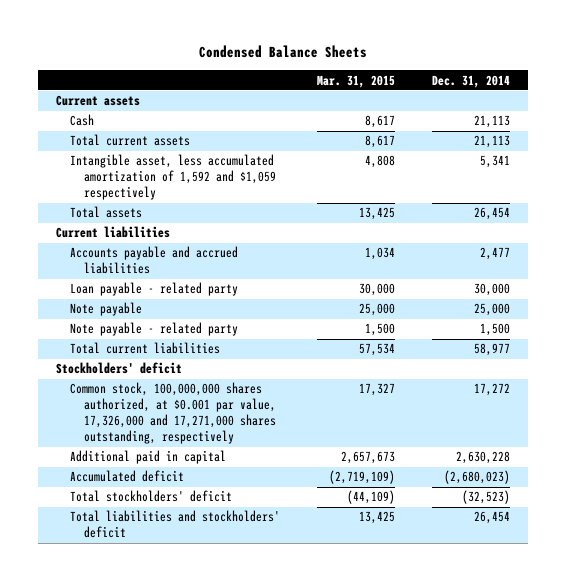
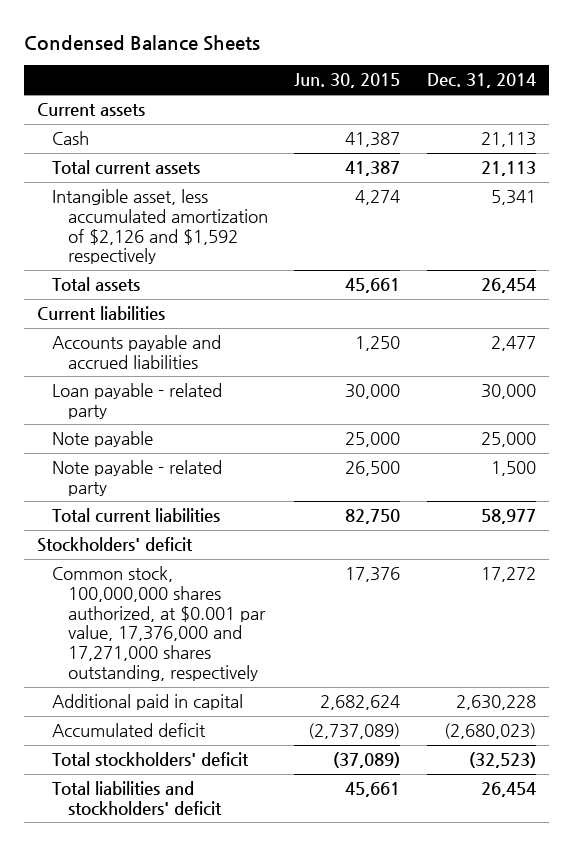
[316,74,395,88] Mar. 31, 2015 -> none
none -> [294,73,401,89] Jun. 30, 2015
[70,154,277,201] Intangible asset, less accumulated amortization of 1,592 and $1,059 respectively -> [52,189,268,265] Intangible asset, less accumulated amortization of $2,126 and $1,592 respectively
[70,382,277,445] Common stock, 100,000,000 shares authorized, at $0.001 par value, 17,326,000 and 17,271,000 shares outstanding, respectively -> [52,566,266,681] Common stock, 100,000,000 shares authorized, at $0.001 par value, 17,376,000 and 17,271,000 shares outstanding, respectively

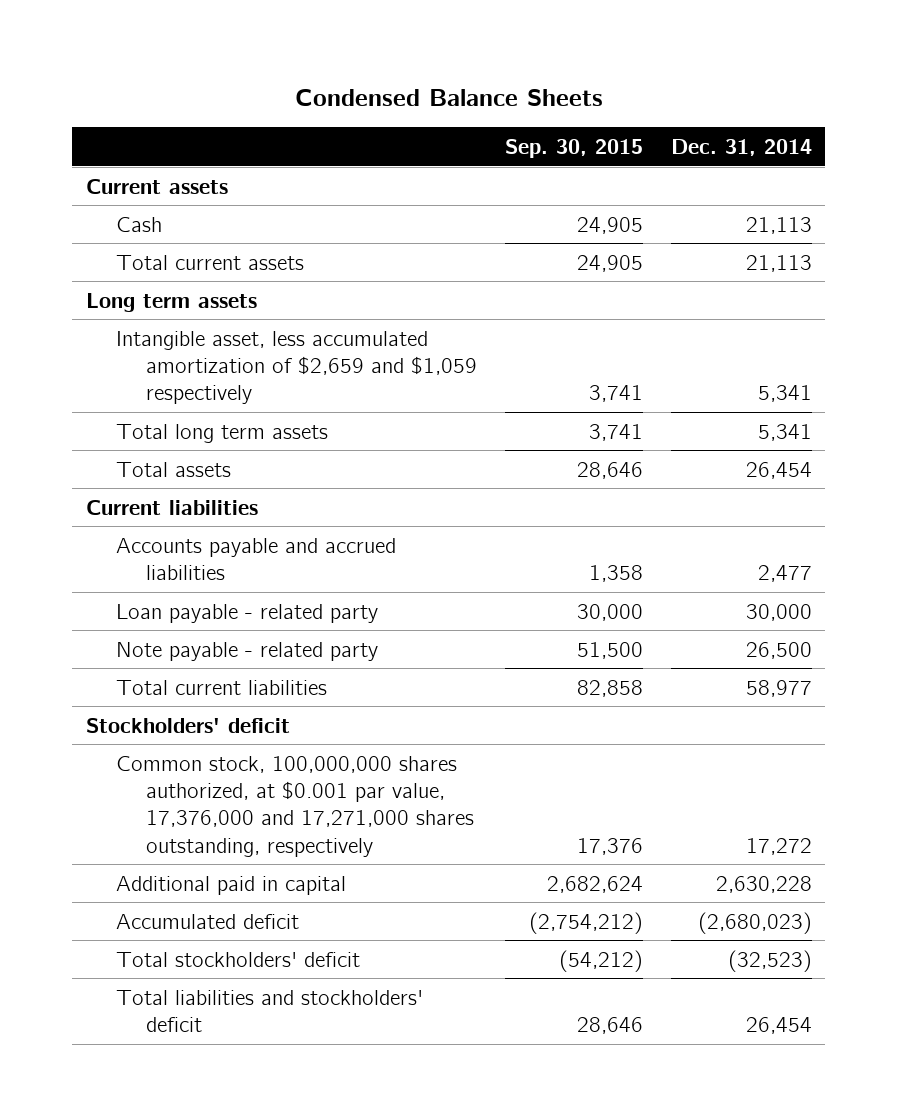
[294,73,401,89] Jun. 30, 2015 -> none
none -> [504,138,643,158] Sep. 30, 2015
none -> [86,292,258,312] Long term assets
[52,189,268,265] Intangible asset, less accumulated amortization of $2,126 and $1,592 respectively -> [116,330,477,405] Intangible asset, less accumulated amortization of $2,659 and $1,059 respectively
none -> [116,423,329,443] Total long term assets
[52,431,154,448] Note payable -> none
[490,461,536,477] 1,500 -> [745,641,812,659] 26,500

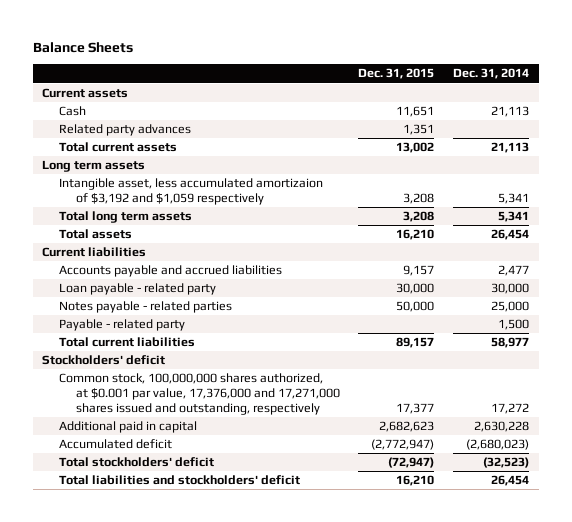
[294,88,603,106] Condensed Balance Sheets -> [32,41,133,53] Balance Sheets
[504,138,643,158] Sep. 30, 2015 -> none
none -> [358,68,435,80] Dec. 31, 2015
none -> [58,124,191,137] Related party advances
[116,330,477,405] Intangible asset, less accumulated amortization of $2,659 and $1,059 respectively -> [58,178,323,206] Intangible asset, less accumulated amortizaion of $3,192 and $1,059 respectively
[116,641,379,661] Note payable - related party -> [58,301,232,314] Notes payable - related parties
[745,641,812,659] 26,500 -> [491,301,530,313] 25,000
none -> [58,319,185,332] Payable - related party
[116,755,474,857] Common stock, 100,000,000 shares authorized, at $0.001 par value, 17,376,000 and 17,271,000 shares outstanding, respectively -> [58,373,340,415] Common stock, 100,000,000 shares authorized, at $0.001 par value, 17,376,000 and 17,271,000 shares issued and outstanding, respectively

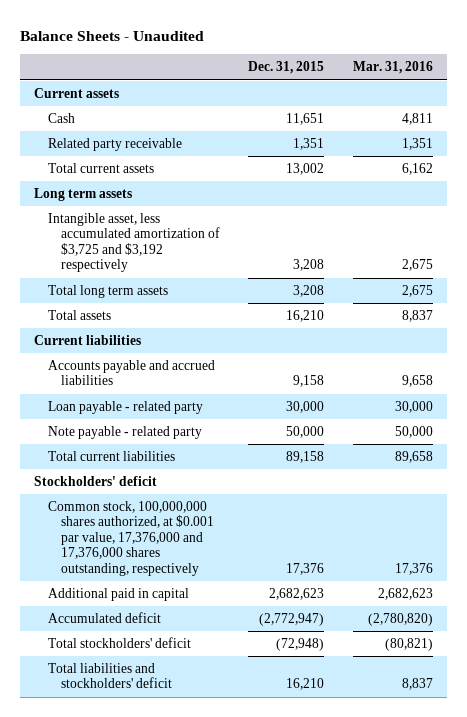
[32,41,133,53] Balance Sheets -> [20,30,205,41] Balance Sheets - Unaudited
[453,68,530,80] Dec. 31, 2014 -> none
none -> [352,61,433,75] Mar. 31, 2016
[58,124,191,137] Related party advances -> [47,138,182,152] Related party receivable
[58,178,323,206] Intangible asset, less accumulated amortizaion of $3,192 and $1,059 respectively -> [47,213,220,273] Intangible asset, less accumulated amortization of $3,725 and $3,192 respectively
[403,265,435,277] 9,157 -> [293,375,325,388] 9,158
[58,319,185,332] Payable - related party -> none
[58,301,232,314] Notes payable - related parties -> [47,426,202,440] Note payable - related party
[396,337,435,349] 89,157 -> [286,451,325,464] 89,158
[58,373,340,415] Common stock, 100,000,000 shares authorized, at $0.001 par value, 17,376,000 and 17,271,000 shares issued and outstanding, respectively -> [47,501,214,576] Common stock, 100,000,000 shares authorized, at $0.001 par value, 17,376,000 and 17,376,000 shares outstanding, respectively
[396,402,435,414] 17,377 -> [286,562,325,575] 17,376
[388,457,435,469] (72,947) -> [276,638,325,652] (72,948)

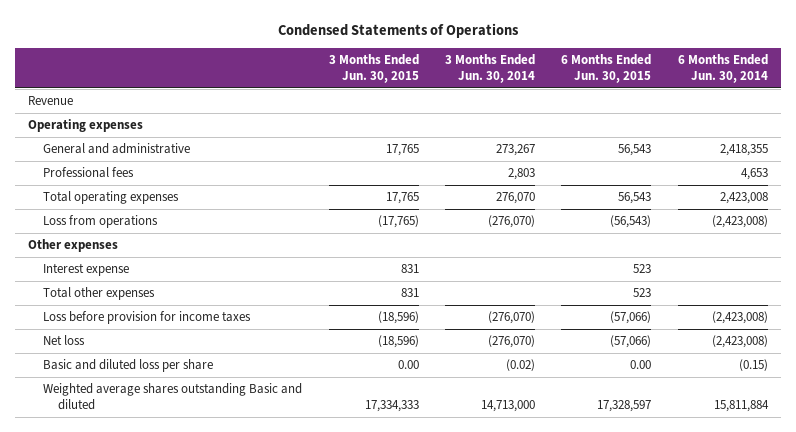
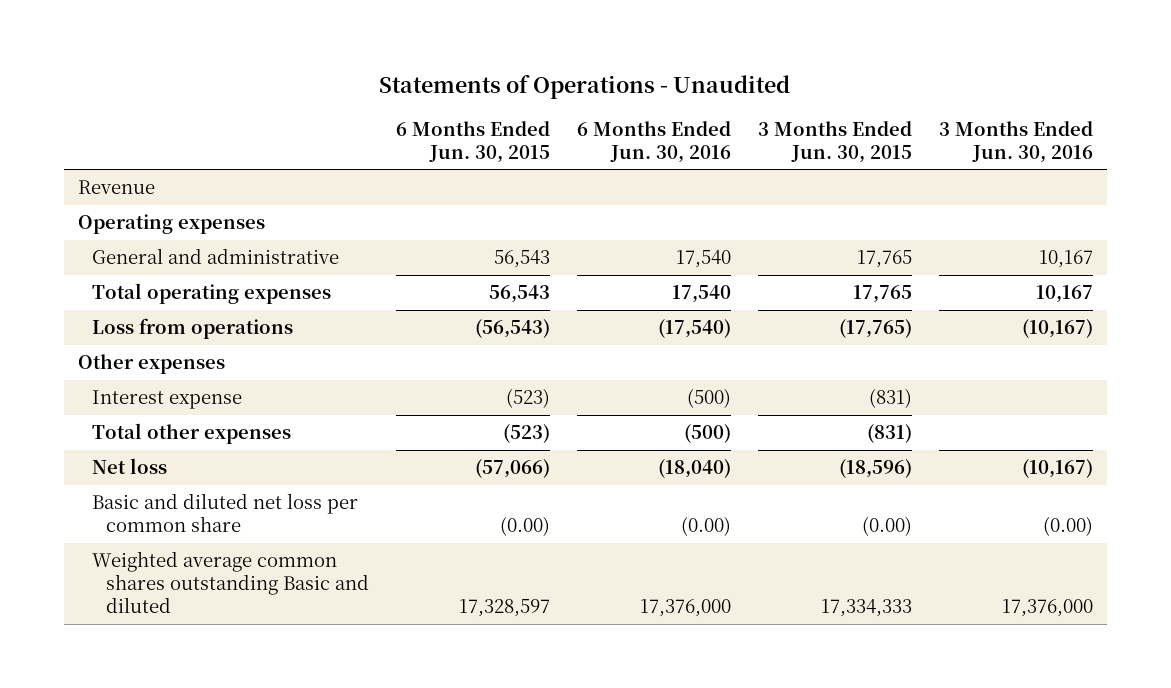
[278,22,520,38] Condensed Statements of Operations -> [379,75,791,100] Statements of Operations - Unaudited
[444,54,535,83] 3 Months Ended Jun. 30, 2014 -> none
[677,54,768,83] 6 Months Ended Jun. 30, 2014 -> none
none -> [577,120,732,163] 6 Months Ended Jun. 30, 2016
none -> [939,120,1094,163] 3 Months Ended Jun. 30, 2016
[43,167,135,179] Professional fees -> none
[43,311,252,325] Loss before provision for income taxes -> none
[400,264,419,274] 831 -> [869,388,913,409] (831)
[633,264,652,274] 523 -> [506,388,551,409] (523)
[400,288,419,298] 831 -> [867,424,913,444] (831)
[633,288,652,298] 523 -> [503,424,551,444] (523)
[43,359,214,373] Basic and diluted loss per share -> [91,493,358,533] Basic and diluted net loss per common share
[397,360,419,370] 0.00 -> [862,516,913,537] (0.00)
[630,360,652,370] 0.00 -> [500,516,551,537] (0.00)
[43,383,303,411] Weighted average shares outstanding Basic and diluted -> [91,551,370,613] Weighted average common shares outstanding Basic and diluted

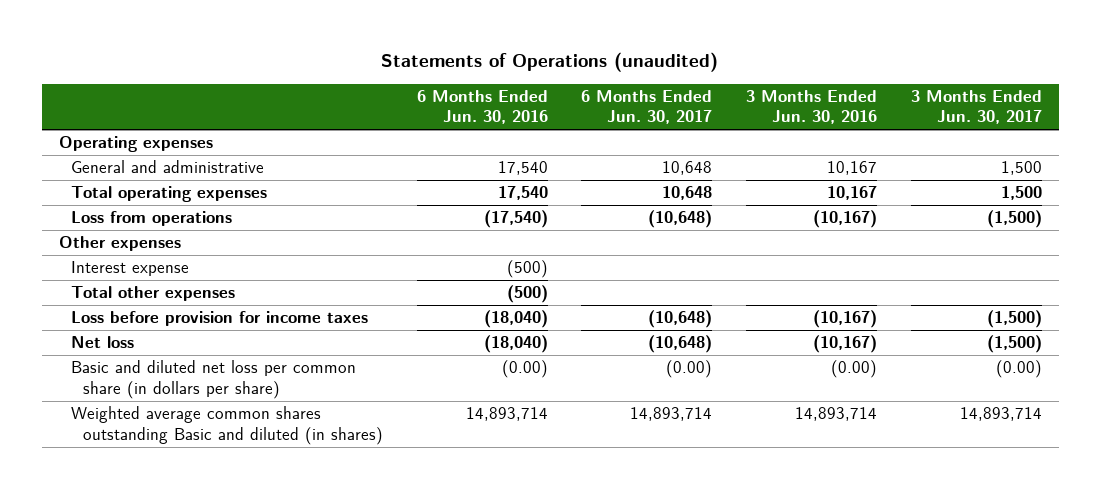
[379,75,791,100] Statements of Operations - Unaudited -> [381,52,719,73] Statements of Operations (unaudited)
[396,120,551,163] 6 Months Ended Jun. 30, 2015 -> none
[758,120,913,163] 3 Months Ended Jun. 30, 2015 -> none
none -> [581,89,713,125] 6 Months Ended Jun. 30, 2017
none -> [911,89,1043,125] 3 Months Ended Jun. 30, 2017
[77,180,155,195] Revenue -> none
none -> [70,311,368,327] Loss before provision for income taxes
[91,493,358,533] Basic and diluted net loss per common share -> [70,360,356,399] Basic and diluted net loss per common share (in dollars per share)
[91,551,370,613] Weighted average common shares outstanding Basic and diluted -> [70,406,383,445] Weighted average common shares outstanding Basic and diluted (in shares)
[640,598,732,617] 17,376,000 -> [465,407,548,422] 14,893,714
[1002,598,1094,617] 17,376,000 -> [795,407,878,422] 14,893,714

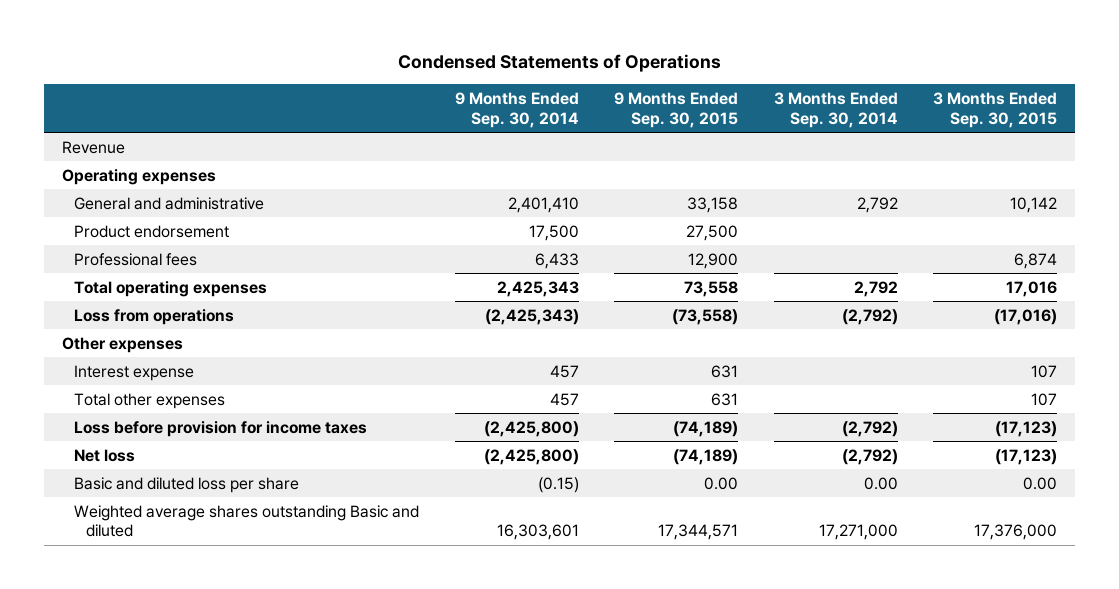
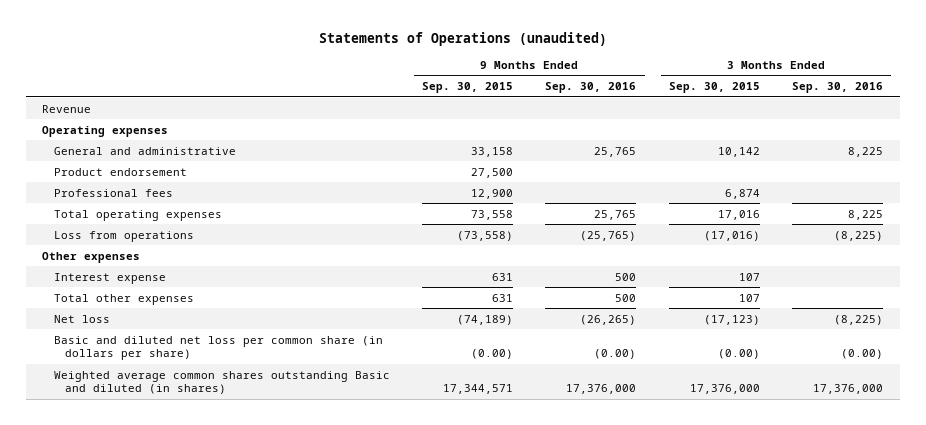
[397,54,721,73] Condensed Statements of Operations -> [318,32,607,47] Statements of Operations (unaudited)
[454,91,579,128] 9 Months Ended Sep. 30, 2014 -> none
[773,91,898,128] 3 Months Ended Sep. 30, 2014 -> none
none -> [545,82,637,94] Sep. 30, 2016
none -> [792,82,884,94] Sep. 30, 2016
[74,420,368,437] Loss before provision for income taxes -> none
[74,476,300,493] Basic and diluted loss per share -> [53,335,383,361] Basic and diluted net loss per common share (in dollars per share)
[704,476,739,490] 0.00 -> [471,349,514,360] (0.00)
[1023,476,1058,490] 0.00 -> [717,349,760,360] (0.00)
[74,504,420,538] Weighted average shares outstanding Basic and diluted -> [53,370,390,395] Weighted average common shares outstanding Basic and diluted (in shares)

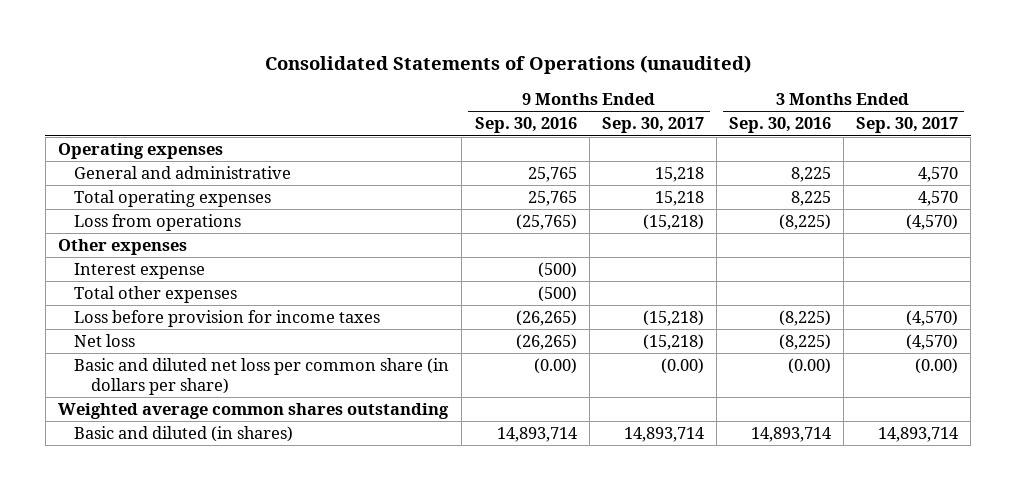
[318,32,607,47] Statements of Operations (unaudited) -> [264,55,751,75] Consolidated Statements of Operations (unaudited)
[422,82,514,94] Sep. 30, 2015 -> none
[668,82,760,94] Sep. 30, 2015 -> none
none -> [601,117,704,134] Sep. 30, 2017
none -> [856,117,959,134] Sep. 30, 2017
[42,104,92,113] Revenue -> none
[53,167,187,176] Product endorsement -> none
[53,188,173,197] Professional fees -> none
[615,272,637,281] 500 -> [537,262,577,279] (500)
[615,293,637,302] 500 -> [537,286,577,303] (500)
none -> [74,310,381,328] Loss before provision for income taxes
none -> [57,403,449,420] Weighted average common shares outstanding
[53,370,390,395] Weighted average common shares outstanding Basic and diluted (in shares) -> [74,426,294,443] Basic and diluted (in shares)
[566,384,637,395] 17,376,000 -> [496,427,577,443] 14,893,714
[813,384,884,395] 17,376,000 -> [750,427,831,443] 14,893,714

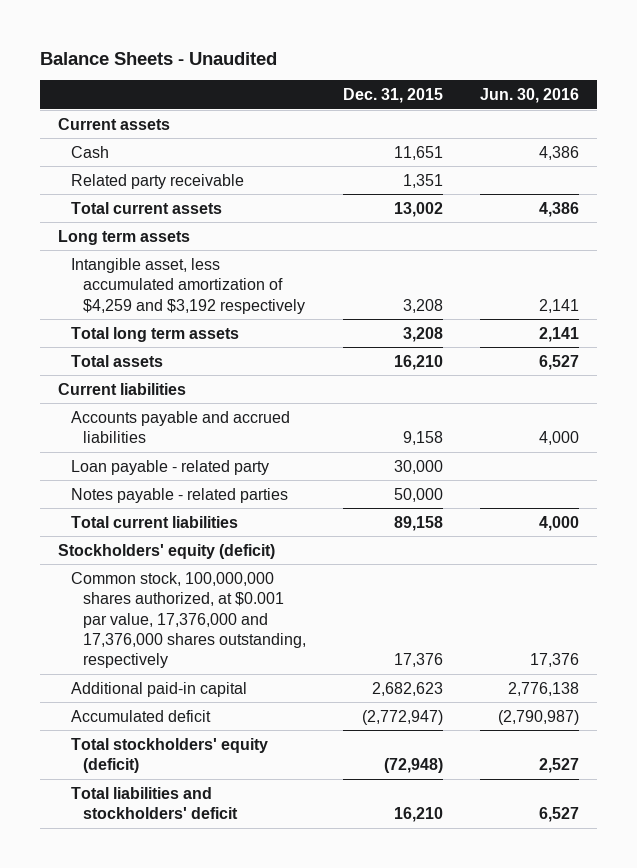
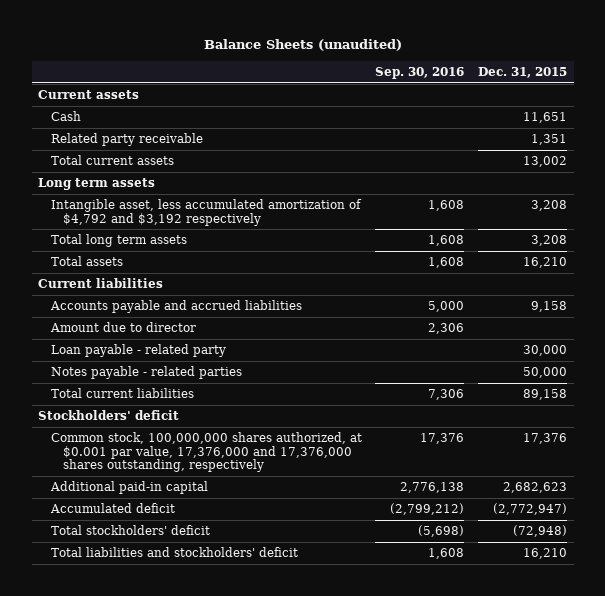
[39,51,277,65] Balance Sheets - Unaudited -> [203,39,402,52] Balance Sheets (unaudited)
[479,87,579,103] Jun. 30, 2016 -> none
none -> [375,66,465,79] Sep. 30, 2016
[70,257,306,314] Intangible asset, less accumulated amortization of $4,259 and $3,192 respectively -> [50,199,362,226] Intangible asset, less accumulated amortization of $4,792 and $3,192 respectively
none -> [49,322,196,333] Amount due to director
[58,543,276,559] Stockholders' equity (deficit) -> [38,410,180,421] Stockholders' deficit
[70,737,268,774] Total stockholders' equity (deficit) -> [50,525,210,536] Total stockholders' deficit

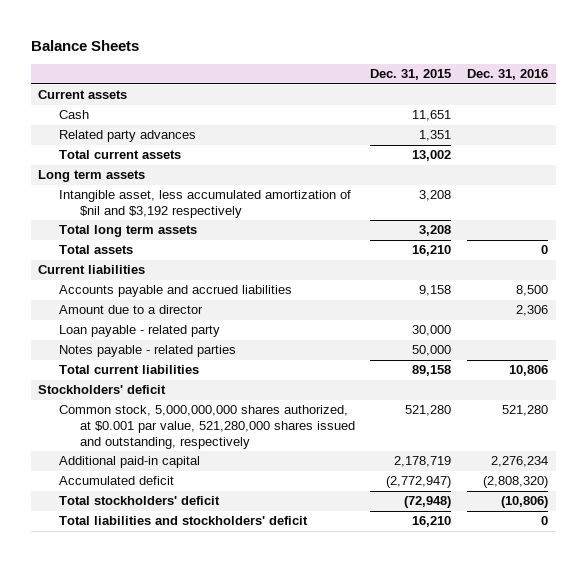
[203,39,402,52] Balance Sheets (unaudited) -> [30,40,139,52] Balance Sheets
[375,66,465,79] Sep. 30, 2016 -> none
none -> [466,69,548,81] Dec. 31, 2016
[50,133,203,147] Related party receivable -> [59,130,197,143] Related party advances
[50,199,362,226] Intangible asset, less accumulated amortization of $4,792 and $3,192 respectively -> [59,190,352,218] Intangible asset, less accumulated amortization of $nil and $3,192 respectively
[49,322,196,333] Amount due to director -> [59,305,204,315] Amount due to a director
[50,432,362,473] Common stock, 100,000,000 shares authorized, at $0.001 par value, 17,376,000 and 17,376,000 shares outstanding, respectively -> [59,405,356,449] Common stock, 5,000,000,000 shares authorized, at $0.001 par value, 521,280,000 shares issued and outstanding, respectively
[522,433,567,445] 17,376 -> [405,405,452,417] 521,280
[502,482,567,494] 2,682,623 -> [394,456,452,468] 2,178,719

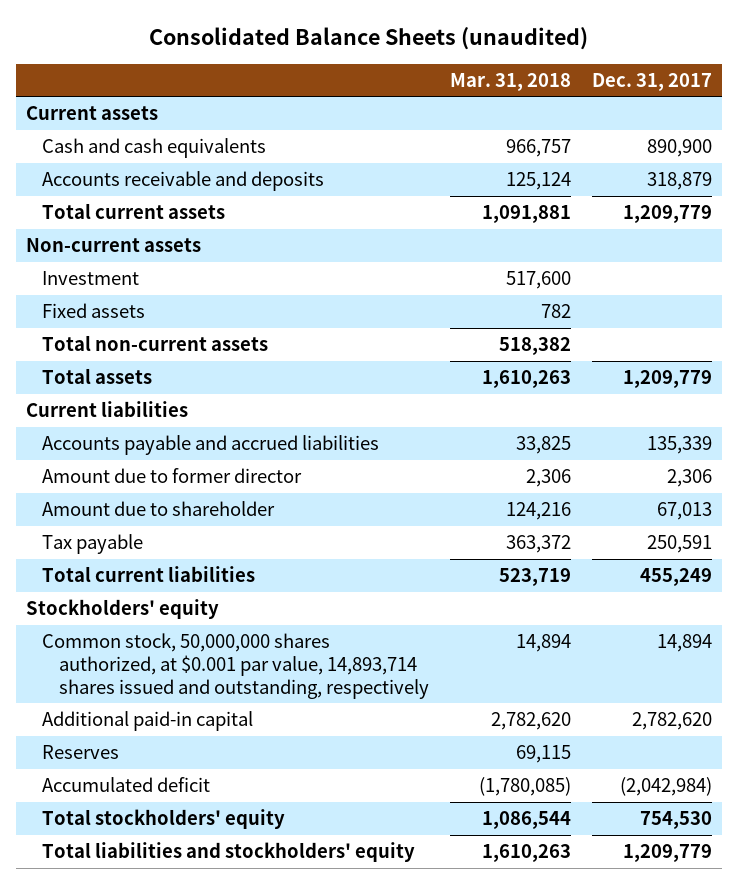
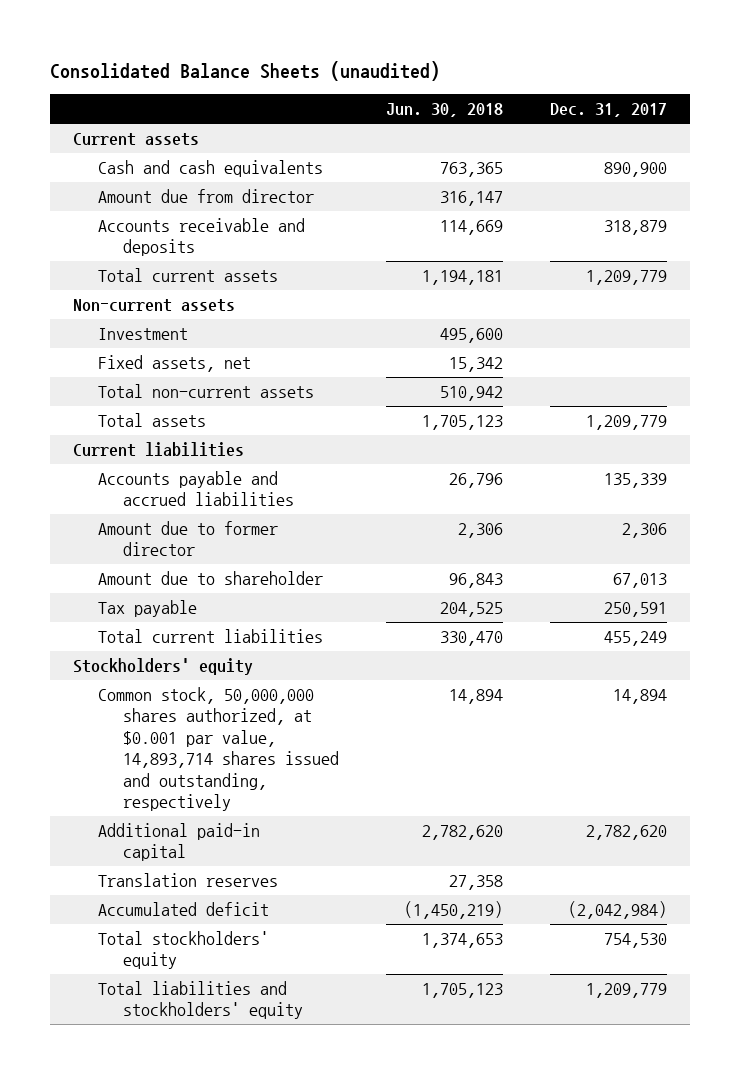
[449,72,571,91] Mar. 31, 2018 -> none
none -> [385,103,503,118] Jun. 30, 2018
none -> [98,188,315,203] Amount due from director
[42,303,146,319] Fixed assets -> [98,354,252,372] Fixed assets, net
[42,745,120,760] Reserves -> [98,872,279,887] Translation reserves

